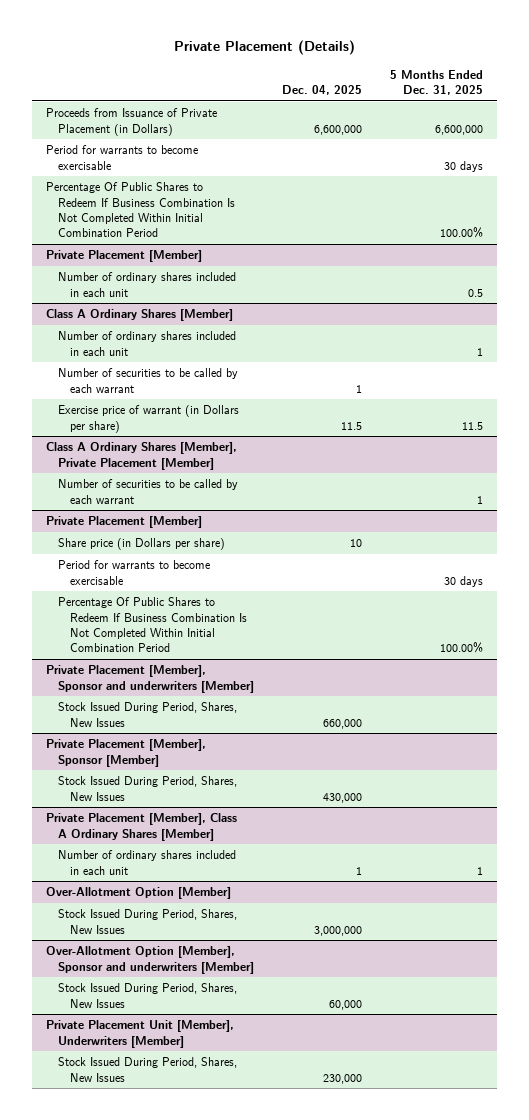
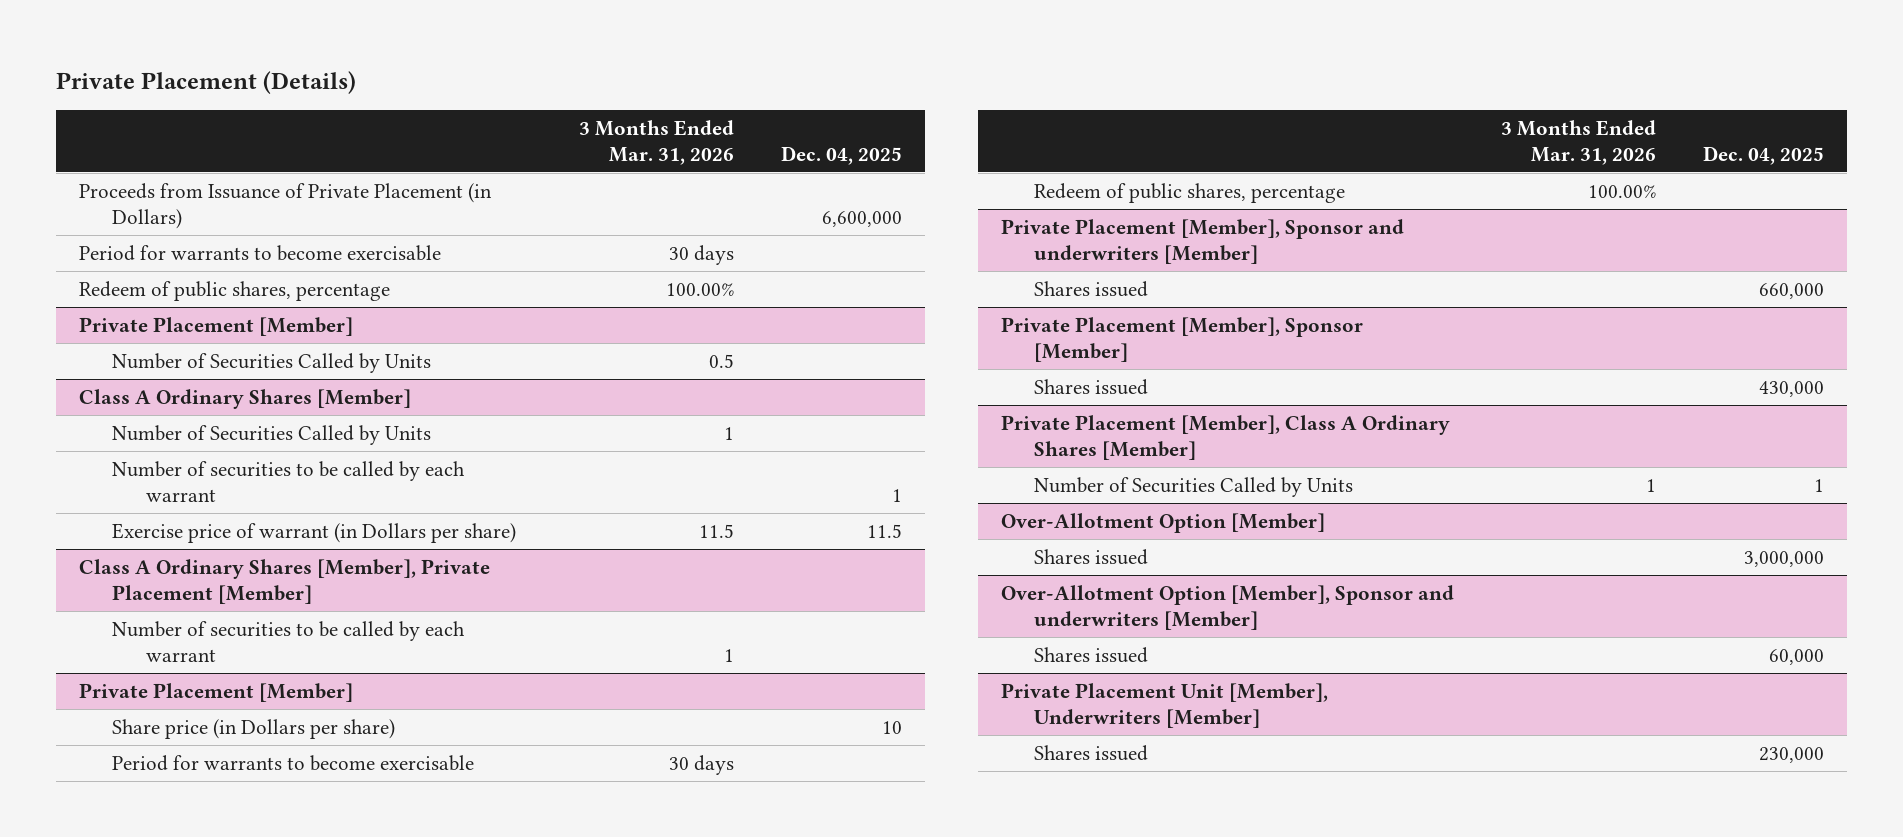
[390,69,484,96] 5 Months Ended Dec. 31, 2025 -> none
none -> [579,119,735,165] 3 Months Ended Mar. 31, 2026
[46,182,236,238] Percentage Of Public Shares to Redeem If Business Combination Is Not Completed Within Initial Combination Period -> [79,280,391,301] Redeem of public shares, percentage
[58,272,237,297] Number of ordinary shares included in each unit -> none
none -> [112,352,432,373] Number of Securities Called by Units
[58,331,237,356] Number of ordinary shares included in each unit -> none
none -> [112,424,432,445] Number of Securities Called by Units
[58,597,248,653] Percentage Of Public Shares to Redeem If Business Combination Is Not Completed Within Initial Combination Period -> [1034,182,1346,203] Redeem of public shares, percentage
[58,702,238,727] Stock Issued During Period, Shares, New Issues -> [1034,280,1149,297] Shares issued
[58,776,238,801] Stock Issued During Period, Shares, New Issues -> [1034,378,1149,395] Shares issued
[58,850,237,875] Number of ordinary shares included in each unit -> none
none -> [1034,476,1354,497] Number of Securities Called by Units
[58,909,238,934] Stock Issued During Period, Shares, New Issues -> [1034,548,1149,565] Shares issued
[58,983,238,1008] Stock Issued During Period, Shares, New Issues -> [1034,646,1149,663] Shares issued
[58,1057,238,1082] Stock Issued During Period, Shares, New Issues -> [1034,744,1149,761] Shares issued

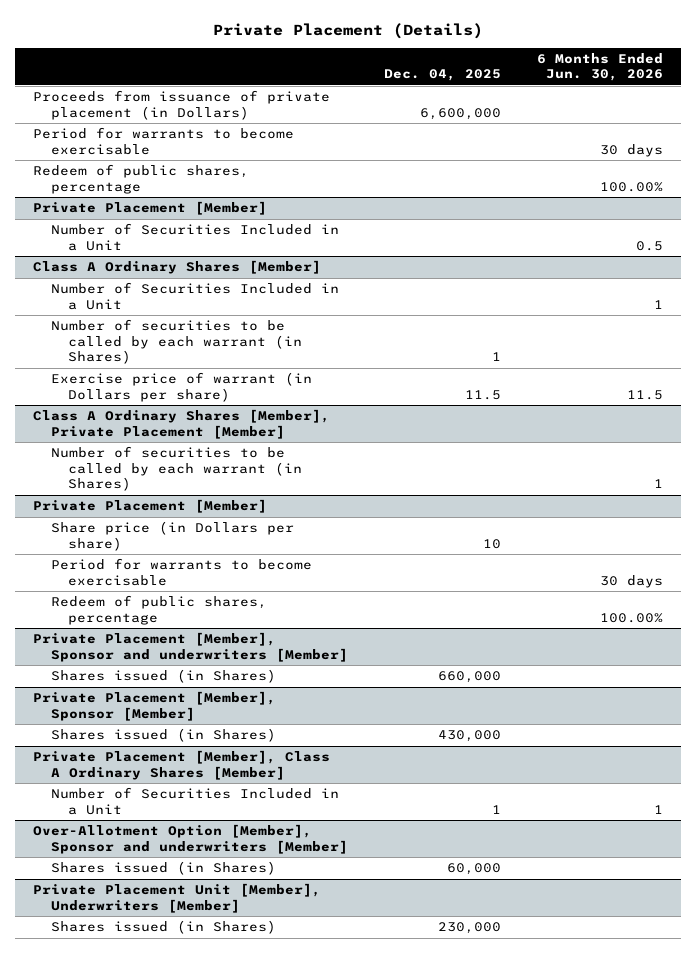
[579,119,735,165] 3 Months Ended Mar. 31, 2026 -> none
none -> [536,52,663,82] 6 Months Ended Jun. 30, 2026
[79,182,493,229] Proceeds from Issuance of Private Placement (in Dollars) -> [33,90,331,120] Proceeds from issuance of private placement (in Dollars)
[112,352,432,373] Number of Securities Called by Units -> none
none -> [50,223,339,251] Number of Securities Included in a Unit
[112,424,432,445] Number of Securities Called by Units -> none
none -> [50,282,339,310] Number of Securities Included in a Unit
[112,460,466,502] Number of securities to be called by each warrant -> [50,319,303,365] Number of securities to be called by each warrant (in Shares)
[112,620,466,662] Number of securities to be called by each warrant -> [50,446,303,492] Number of securities to be called by each warrant (in Shares)
[1034,280,1149,297] Shares issued -> [50,669,276,684] Shares issued (in Shares)
[1034,378,1149,395] Shares issued -> [50,728,276,743] Shares issued (in Shares)
[1034,476,1354,497] Number of Securities Called by Units -> none
[1001,512,1326,533] Over-Allotment Option [Member] -> none
[1034,548,1149,565] Shares issued -> none
none -> [50,787,339,815] Number of Securities Included in a Unit
[1034,646,1149,663] Shares issued -> [50,861,276,876] Shares issued (in Shares)
[1034,744,1149,761] Shares issued -> [50,920,276,935] Shares issued (in Shares)

